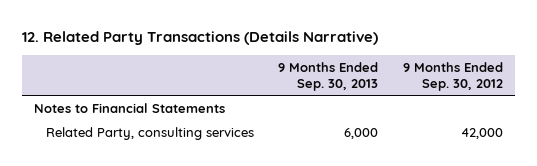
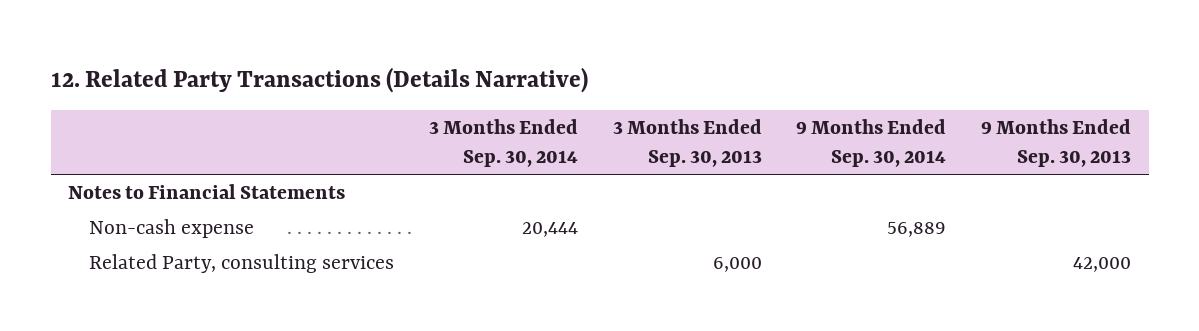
[402,61,503,91] 9 Months Ended Sep. 30, 2012 -> none
none -> [428,118,578,168] 3 Months Ended Sep. 30, 2014
none -> [612,118,762,168] 3 Months Ended Sep. 30, 2013
none -> [796,118,947,168] 9 Months Ended Sep. 30, 2014
none -> [89,219,255,239] Non-cash expense
[344,127,379,139] 6,000 -> [1073,257,1132,273] 42,000

